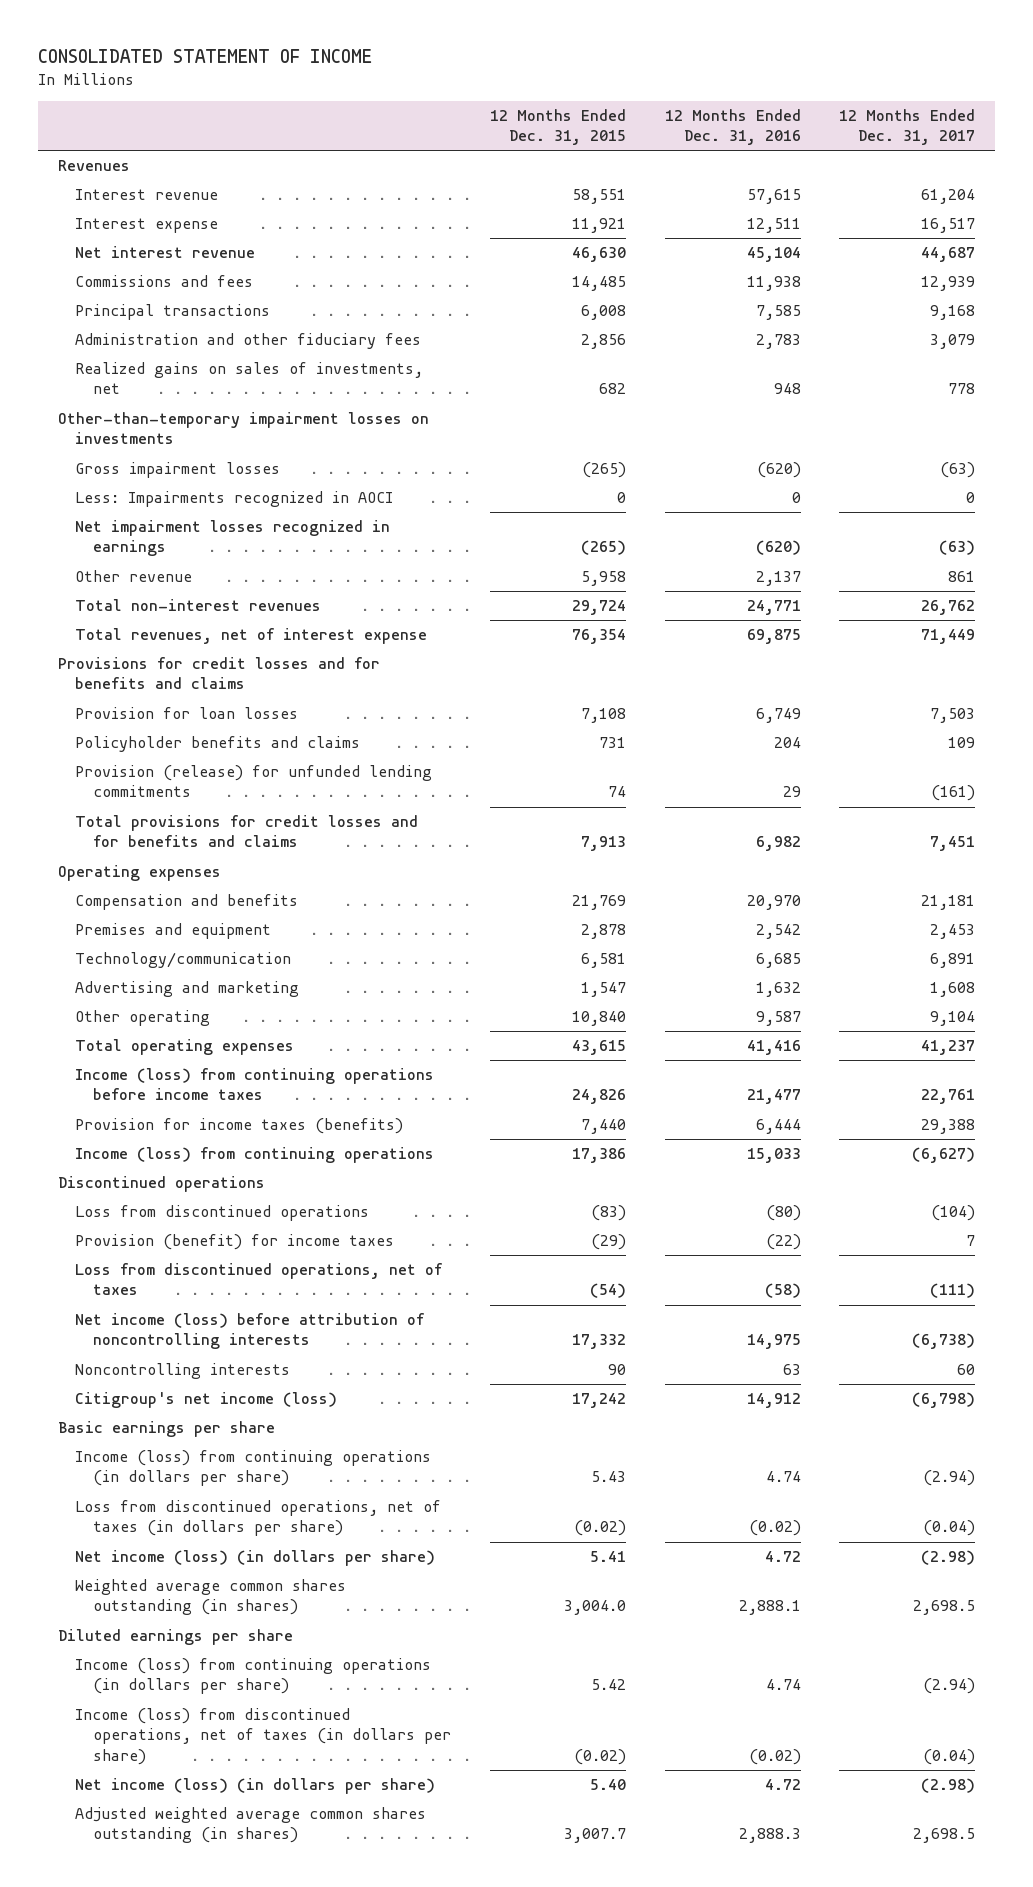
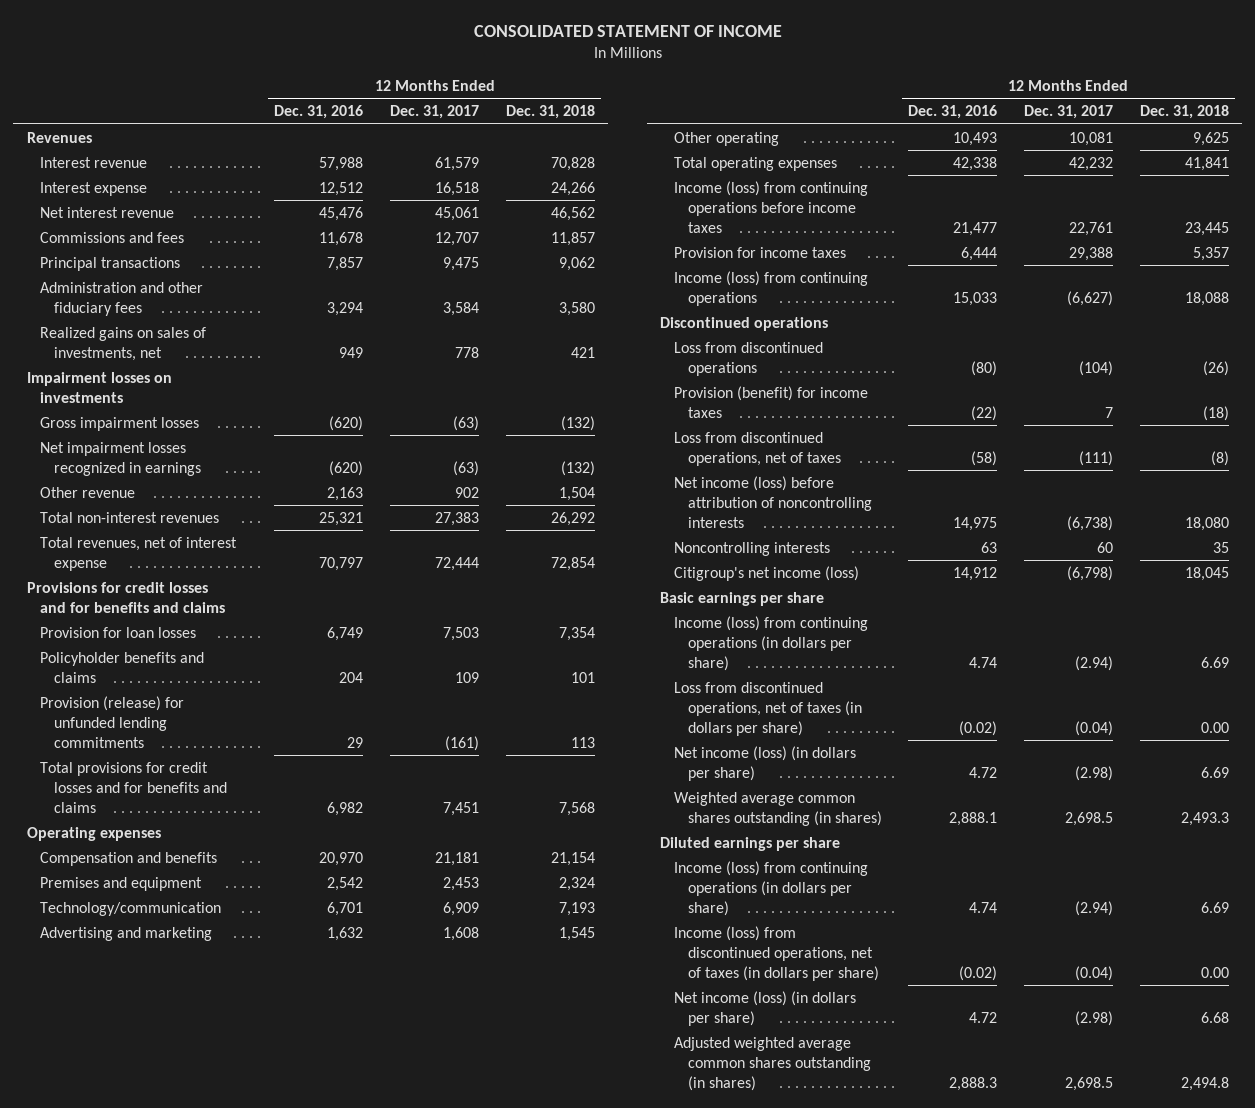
[490,108,627,146] 12 Months Ended Dec. 31, 2015 -> none
none -> [505,105,595,120] Dec. 31, 2018
[746,189,801,205] 57,615 -> [319,156,364,171] 57,988
[921,189,976,205] 61,204 -> [435,156,480,171] 61,579
[746,218,801,234] 12,511 -> [319,181,364,196] 12,512
[921,218,976,234] 16,517 -> [435,181,480,196] 16,518
[746,247,801,263] 45,104 -> [319,206,364,221] 45,476
[921,247,976,263] 44,687 -> [435,206,480,221] 45,061
[746,276,801,292] 11,938 -> [319,231,364,246] 11,678
[921,276,976,292] 12,939 -> [435,231,480,246] 12,707
[755,305,801,321] 7,585 -> [327,256,364,271] 7,857
[930,305,976,321] 9,168 -> [443,256,480,271] 9,475
[755,334,801,350] 2,783 -> [327,301,364,316] 3,294
[930,334,976,350] 3,079 -> [443,301,480,316] 3,584
[773,383,801,395] 948 -> [339,346,364,358] 949
[57,412,429,445] Other-than-temporary impairment losses on investments -> [26,371,172,403] Impairment losses on investments
[75,491,394,508] Less: Impairments recognized in AOCI -> none
[755,571,801,587] 2,137 -> [327,486,364,501] 2,163
[948,571,976,583] 861 -> [455,486,480,498] 902
[746,600,801,616] 24,771 -> [319,511,364,526] 25,321
[921,600,976,616] 26,762 -> [435,511,480,526] 27,383
[746,629,801,645] 69,875 -> [319,556,364,571] 70,797
[921,629,976,645] 71,449 -> [435,556,480,571] 72,444
[755,953,801,969] 6,685 -> [327,901,364,916] 6,701
[930,953,976,969] 6,891 -> [443,901,480,916] 6,909
[755,1011,801,1027] 9,587 -> [953,131,998,146] 10,493
[930,1011,976,1027] 9,104 -> [1068,131,1113,146] 10,081
[746,1040,801,1056] 41,416 -> [953,156,998,171] 42,338
[921,1040,976,1056] 41,237 -> [1068,156,1113,171] 42,232
[75,1118,404,1135] Provision for income taxes (benefits) -> [673,246,846,258] Provision for income taxes

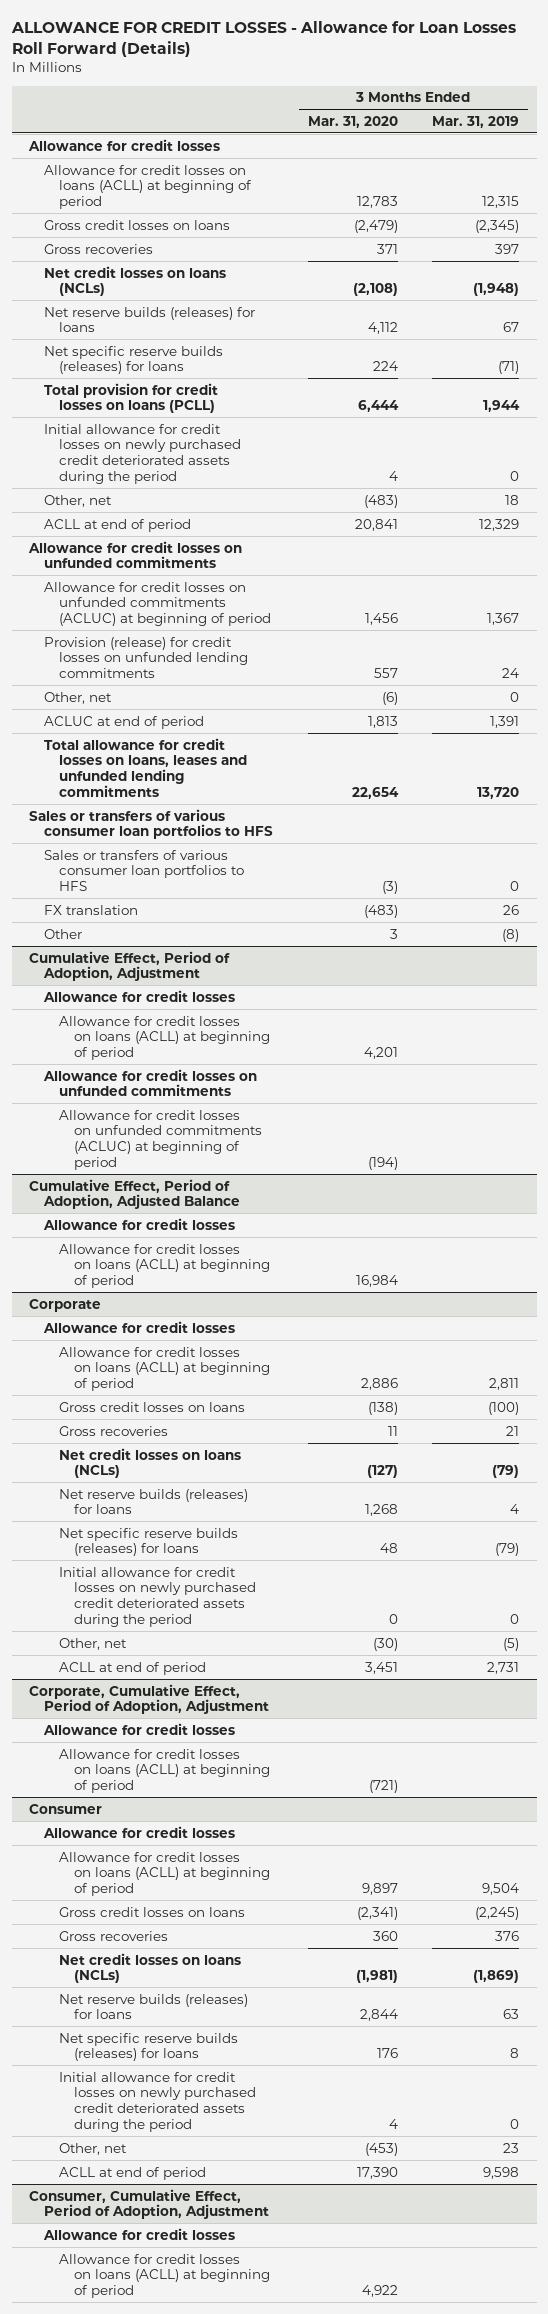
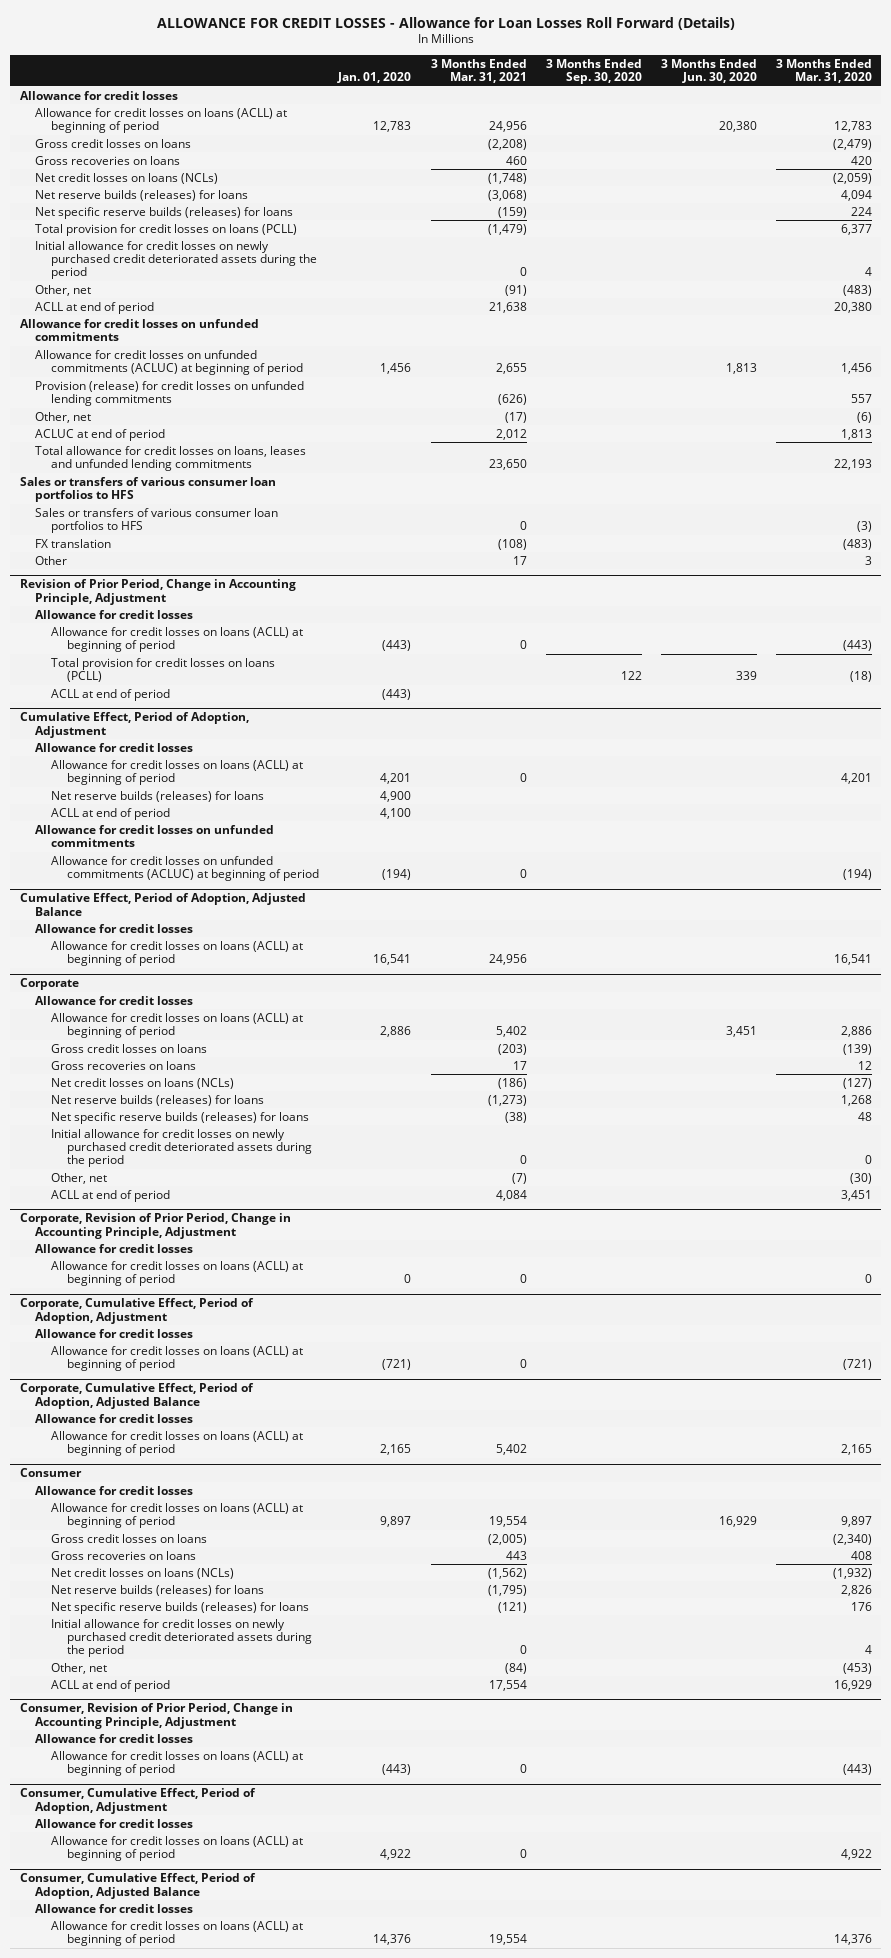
[432,115,520,128] Mar. 31, 2019 -> none
none -> [337,71,412,83] Jan. 01, 2020
none -> [430,58,527,83] 3 Months Ended Mar. 31, 2021
none -> [545,58,642,84] 3 Months Ended Sep. 30, 2020
none -> [660,58,757,83] 3 Months Ended Jun. 30, 2020
[43,243,153,254] Gross recoveries -> [35,155,181,165] Gross recoveries on loans
[376,243,398,254] 371 -> [850,155,872,165] 420
[352,283,398,297] (2,108) -> [832,172,872,184] (2,059)
[367,322,398,335] 4,112 -> [840,189,872,201] 4,094
[357,400,399,413] 6,444 -> [840,223,872,235] 6,377
[354,518,398,531] 20,841 -> [833,301,872,313] 20,380
[351,786,399,799] 22,654 -> [833,459,872,471] 22,193
none -> [19,579,296,605] Revision of Prior Period, Change in Accounting Principle, Adjustment
none -> [35,609,194,619] Allowance for credit losses
none -> [51,626,304,653] Allowance for credit losses on loans (ACLL) at beginning of period
none -> [51,657,276,683] Total provision for credit losses on loans (PCLL)
none -> [51,688,171,701] ACLL at end of period
none -> [51,790,265,802] Net reserve builds (releases) for loans
none -> [51,807,171,820] ACLL at end of period
[355,1275,398,1288] 16,984 -> [833,954,872,966] 16,541
[367,1401,398,1415] (138) -> [842,1043,872,1055] (139)
[58,1425,168,1436] Gross recoveries -> [51,1060,197,1070] Gross recoveries on loans
[387,1425,398,1436] 11 -> [857,1060,872,1070] 12
none -> [19,1213,291,1239] Corporate, Revision of Prior Period, Change in Accounting Principle, Adjustment
none -> [35,1243,194,1253] Allowance for credit losses
none -> [51,1260,304,1287] Allowance for credit losses on loans (ACLL) at beginning of period
none -> [19,1383,254,1409] Corporate, Cumulative Effect, Period of Adoption, Adjusted Balance
none -> [35,1413,194,1423] Allowance for credit losses
none -> [51,1430,304,1457] Allowance for credit losses on loans (ACLL) at beginning of period
[356,1906,398,1920] (2,341) -> [832,1533,872,1545] (2,340)
[58,1930,168,1941] Gross recoveries -> [51,1550,197,1560] Gross recoveries on loans
[372,1930,398,1941] 360 -> [850,1550,872,1560] 408
[355,1970,398,1984] (1,981) -> [832,1567,872,1579] (1,932)
[359,2009,398,2022] 2,844 -> [840,1584,872,1596] 2,826
[356,2166,398,2179] 17,390 -> [833,1679,872,1691] 16,929
none -> [19,1703,293,1729] Consumer, Revision of Prior Period, Change in Accounting Principle, Adjustment
none -> [35,1733,194,1743] Allowance for credit losses
none -> [51,1750,304,1777] Allowance for credit losses on loans (ACLL) at beginning of period
none -> [19,1873,256,1899] Consumer, Cumulative Effect, Period of Adoption, Adjusted Balance
none -> [35,1903,194,1913] Allowance for credit losses
none -> [51,1920,304,1947] Allowance for credit losses on loans (ACLL) at beginning of period

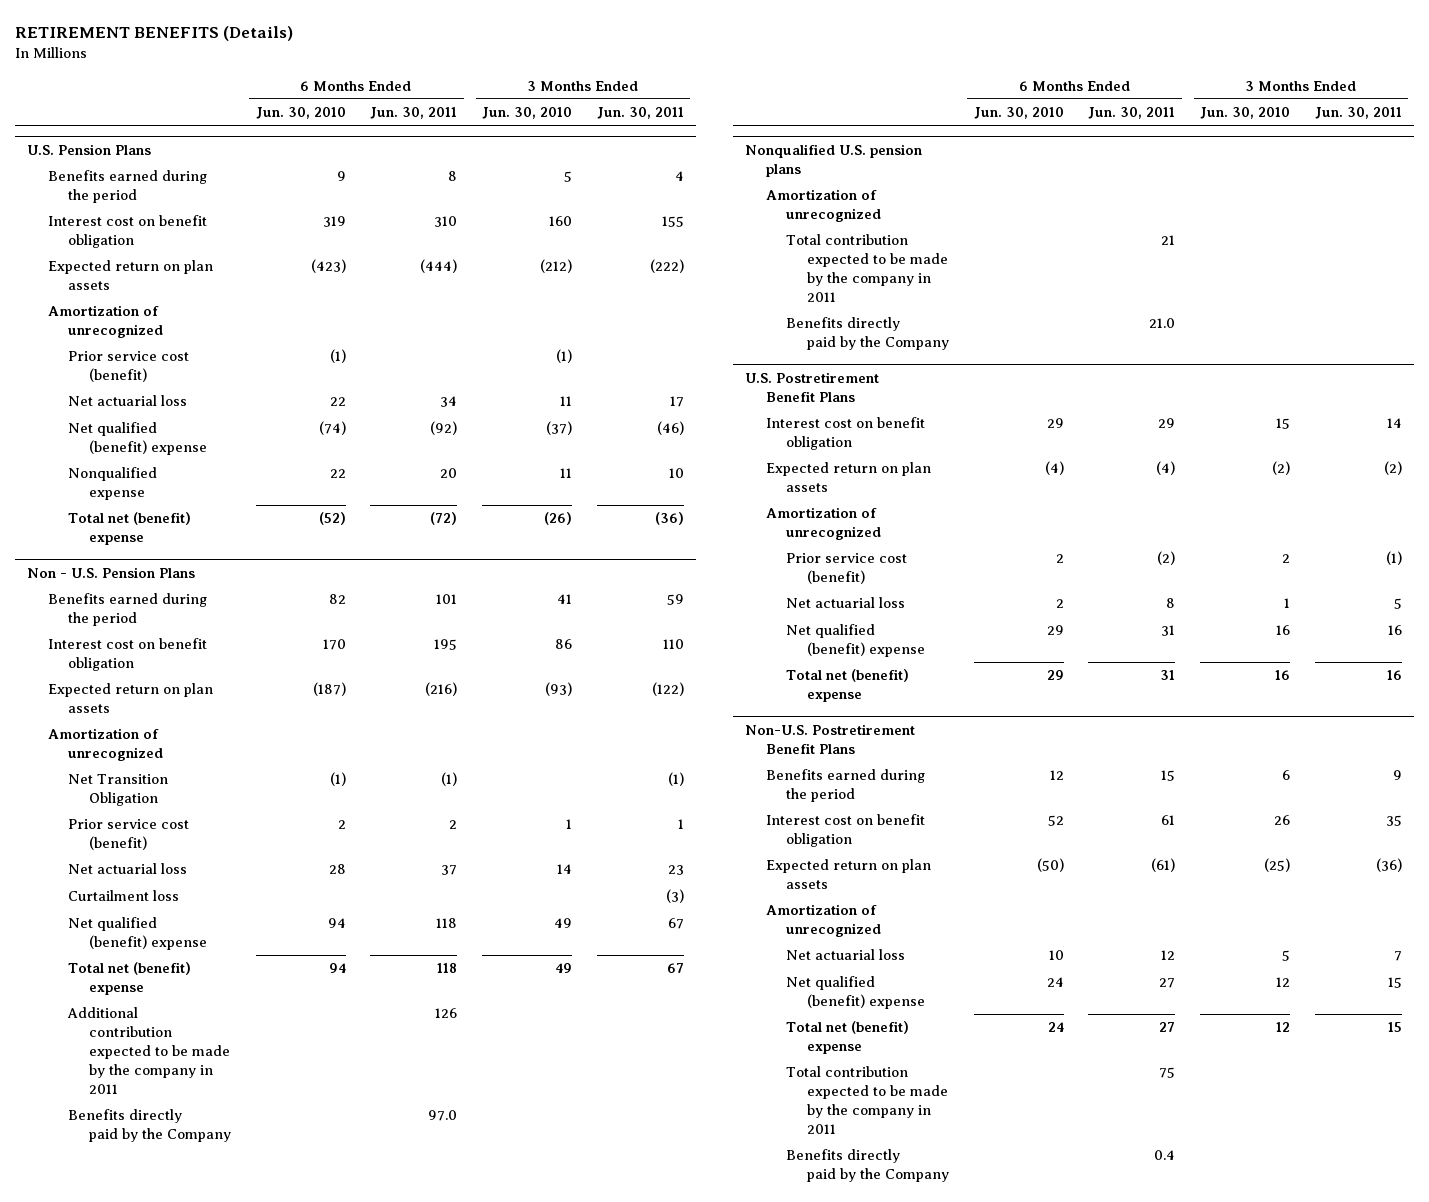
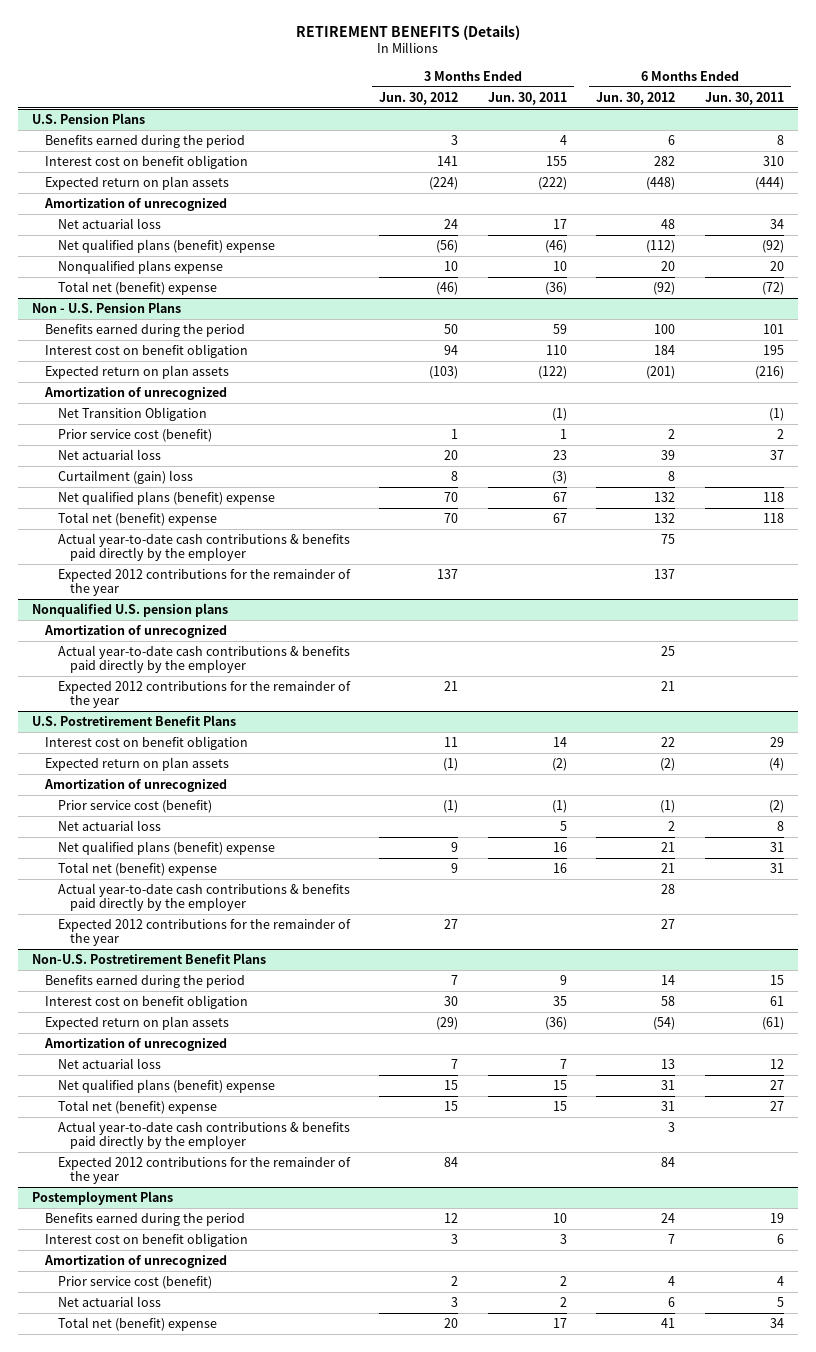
[255,107,346,120] Jun. 30, 2010 -> none
[482,107,573,120] Jun. 30, 2010 -> none
none -> [379,91,459,105] Jun. 30, 2012
none -> [596,91,676,105] Jun. 30, 2012
[68,351,190,383] Prior service cost (benefit) -> none
[68,422,207,456] Net qualified (benefit) expense -> [57,238,275,253] Net qualified plans (benefit) expense
[68,467,158,501] Nonqualified expense -> [57,259,223,274] Nonqualified plans expense
[68,890,180,902] Curtailment loss -> [57,469,193,484] Curtailment (gain) loss
[68,917,207,951] Net qualified (benefit) expense -> [57,490,275,505] Net qualified plans (benefit) expense
[67,1007,230,1094] Additional contribution expected to be made by the company in 2011 -> none
[68,1109,231,1143] Benefits directly paid by the Company -> none
none -> [57,532,350,562] Actual year-to-date cash contributions & benefits paid directly by the employer
none -> [57,568,351,597] Expected 2012 contributions for the remainder of the year
[786,234,948,302] Total contribution expected to be made by the company in 2011 -> none
[786,317,949,351] Benefits directly paid by the Company -> none
none -> [57,644,350,674] Actual year-to-date cash contributions & benefits paid directly by the employer
none -> [57,680,351,709] Expected 2012 contributions for the remainder of the year
[786,624,925,658] Net qualified (benefit) expense -> [57,840,275,855] Net qualified plans (benefit) expense
none -> [57,882,350,912] Actual year-to-date cash contributions & benefits paid directly by the employer
none -> [57,918,351,947] Expected 2012 contributions for the remainder of the year
[786,976,925,1010] Net qualified (benefit) expense -> [57,1078,275,1093] Net qualified plans (benefit) expense
[786,1066,948,1134] Total contribution expected to be made by the company in 2011 -> none
[786,1149,949,1183] Benefits directly paid by the Company -> none
none -> [57,1120,350,1150] Actual year-to-date cash contributions & benefits paid directly by the employer
none -> [57,1156,351,1185] Expected 2012 contributions for the remainder of the year
none -> [32,1190,174,1205] Postemployment Plans
none -> [44,1212,245,1226] Benefits earned during the period
none -> [44,1232,248,1247] Interest cost on benefit obligation
none -> [43,1254,227,1268] Amortization of unrecognized
none -> [57,1275,212,1289] Prior service cost (benefit)
none -> [57,1295,161,1307] Net actuarial loss
none -> [57,1316,217,1331] Total net (benefit) expense

